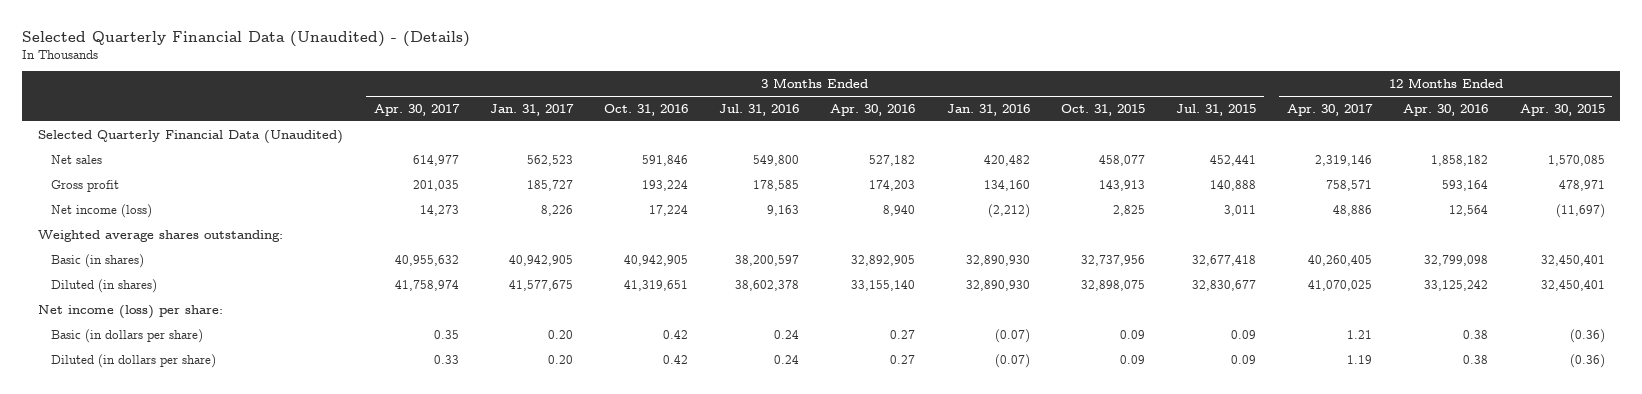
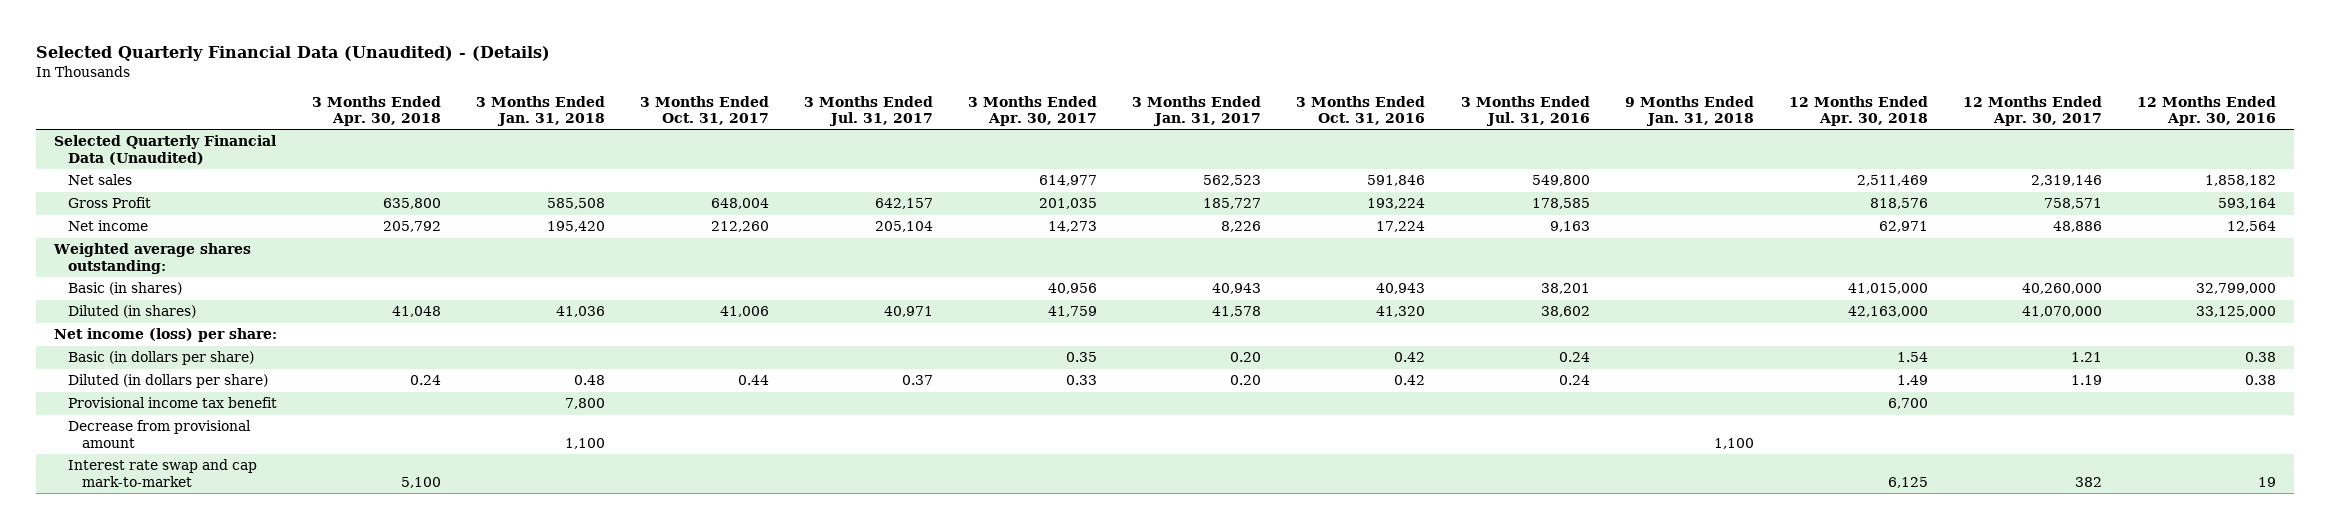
[830,103,916,116] Apr. 30, 2016 -> none
[946,103,1030,116] Jan. 31, 2016 -> none
[1060,103,1145,116] Oct. 31, 2015 -> none
[1176,103,1257,116] Jul. 31, 2015 -> none
[1519,103,1605,116] Apr. 30, 2015 -> none
none -> [311,95,441,127] 3 Months Ended Apr. 30, 2018
none -> [475,95,605,127] 3 Months Ended Jan. 31, 2018
none -> [640,95,770,126] 3 Months Ended Oct. 31, 2017
none -> [804,95,934,127] 3 Months Ended Jul. 31, 2017
none -> [1624,95,1754,127] 9 Months Ended Jan. 31, 2018
none -> [1788,95,1928,127] 12 Months Ended Apr. 30, 2018
[50,179,119,192] Gross profit -> [67,197,151,209] Gross Profit
[50,203,152,218] Net income (loss) -> [67,220,148,232] Net income
[394,254,459,266] 40,955,632 -> [1048,283,1098,295] 40,956
[508,254,573,266] 40,942,905 -> [1212,283,1262,295] 40,943
[624,254,689,266] 40,942,905 -> [1376,283,1426,295] 40,943
[735,254,800,266] 38,200,597 -> [1540,283,1590,295] 38,201
[1308,254,1373,266] 40,260,405 -> [2021,283,2102,295] 40,260,000
[1424,254,1489,266] 32,799,098 -> [2195,283,2276,295] 32,799,000
[394,279,459,291] 41,758,974 -> [1048,306,1098,318] 41,759
[508,279,573,291] 41,577,675 -> [1212,306,1262,318] 41,578
[624,279,689,291] 41,319,651 -> [1376,306,1426,318] 41,320
[735,279,800,291] 38,602,378 -> [1540,306,1590,318] 38,602
[1308,279,1373,291] 41,070,025 -> [2021,306,2102,318] 41,070,000
[1424,279,1489,291] 33,125,242 -> [2195,306,2276,318] 33,125,000
none -> [67,397,277,409] Provisional income tax benefit
none -> [67,420,251,448] Decrease from provisional amount
none -> [67,459,257,487] Interest rate swap and cap mark-to-market

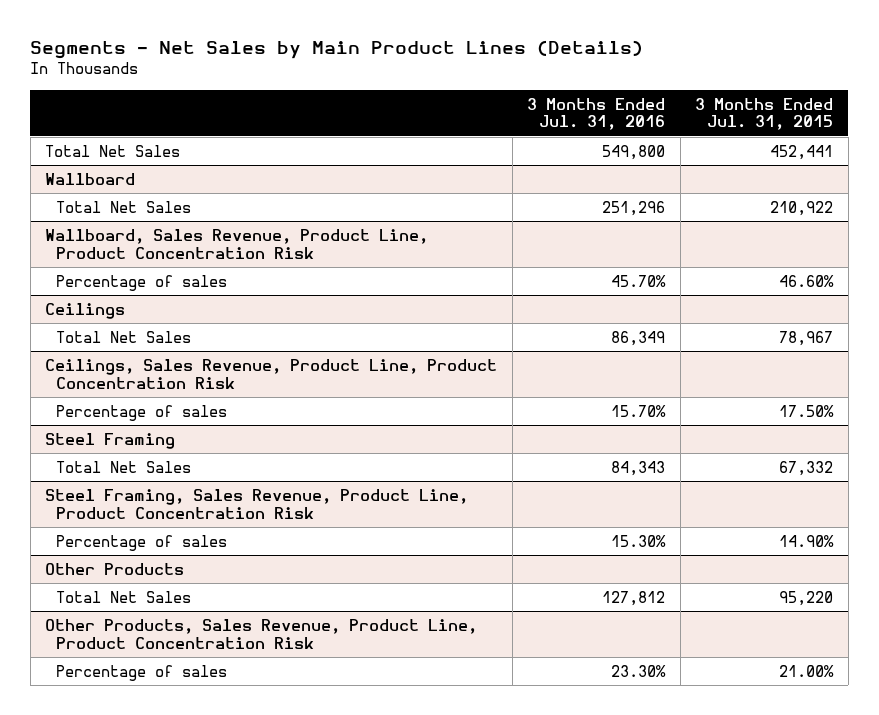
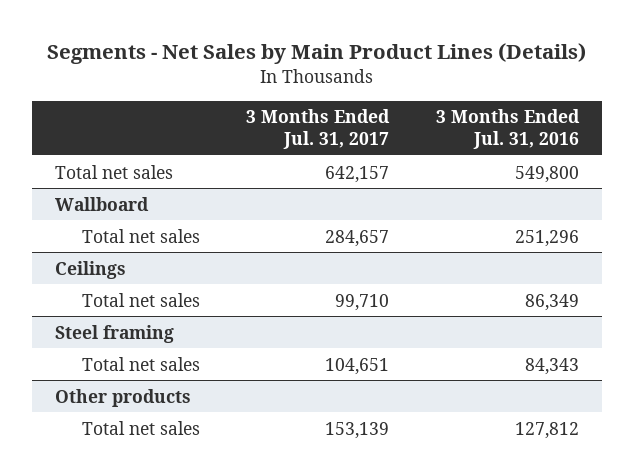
[695,97,834,131] 3 Months Ended Jul. 31, 2015 -> none
none -> [246,109,391,149] 3 Months Ended Jul. 31, 2017
[45,144,181,157] Total Net Sales -> [54,164,173,179] Total net sales
[45,228,429,259] Wallboard, Sales Revenue, Product Line, Product Concentration Risk -> none
[56,274,228,291] Percentage of sales -> none
[56,200,192,213] Total Net Sales -> [81,228,200,243] Total net sales
[45,358,498,389] Ceilings, Sales Revenue, Product Line, Product Concentration Risk -> none
[56,404,228,421] Percentage of sales -> none
[45,488,469,519] Steel Framing, Sales Revenue, Product Line, Product Concentration Risk -> none
[56,534,228,551] Percentage of sales -> none
[45,618,478,649] Other Products, Sales Revenue, Product Line, Product Concentration Risk -> none
[56,664,228,681] Percentage of sales -> none
[56,330,192,343] Total Net Sales -> [81,292,200,307] Total net sales
[45,432,176,449] Steel Framing -> [54,324,174,343] Steel framing
[56,460,192,473] Total Net Sales -> [81,356,200,371] Total net sales
[45,562,185,575] Other Products -> [54,388,191,407] Other products
[56,590,192,603] Total Net Sales -> [81,420,200,435] Total net sales

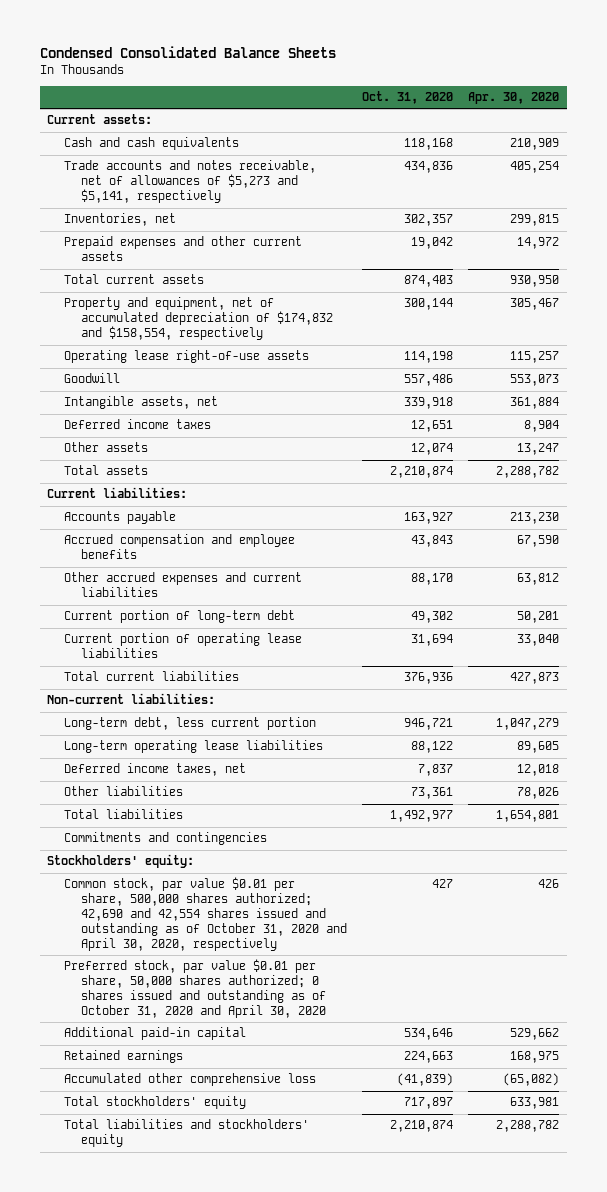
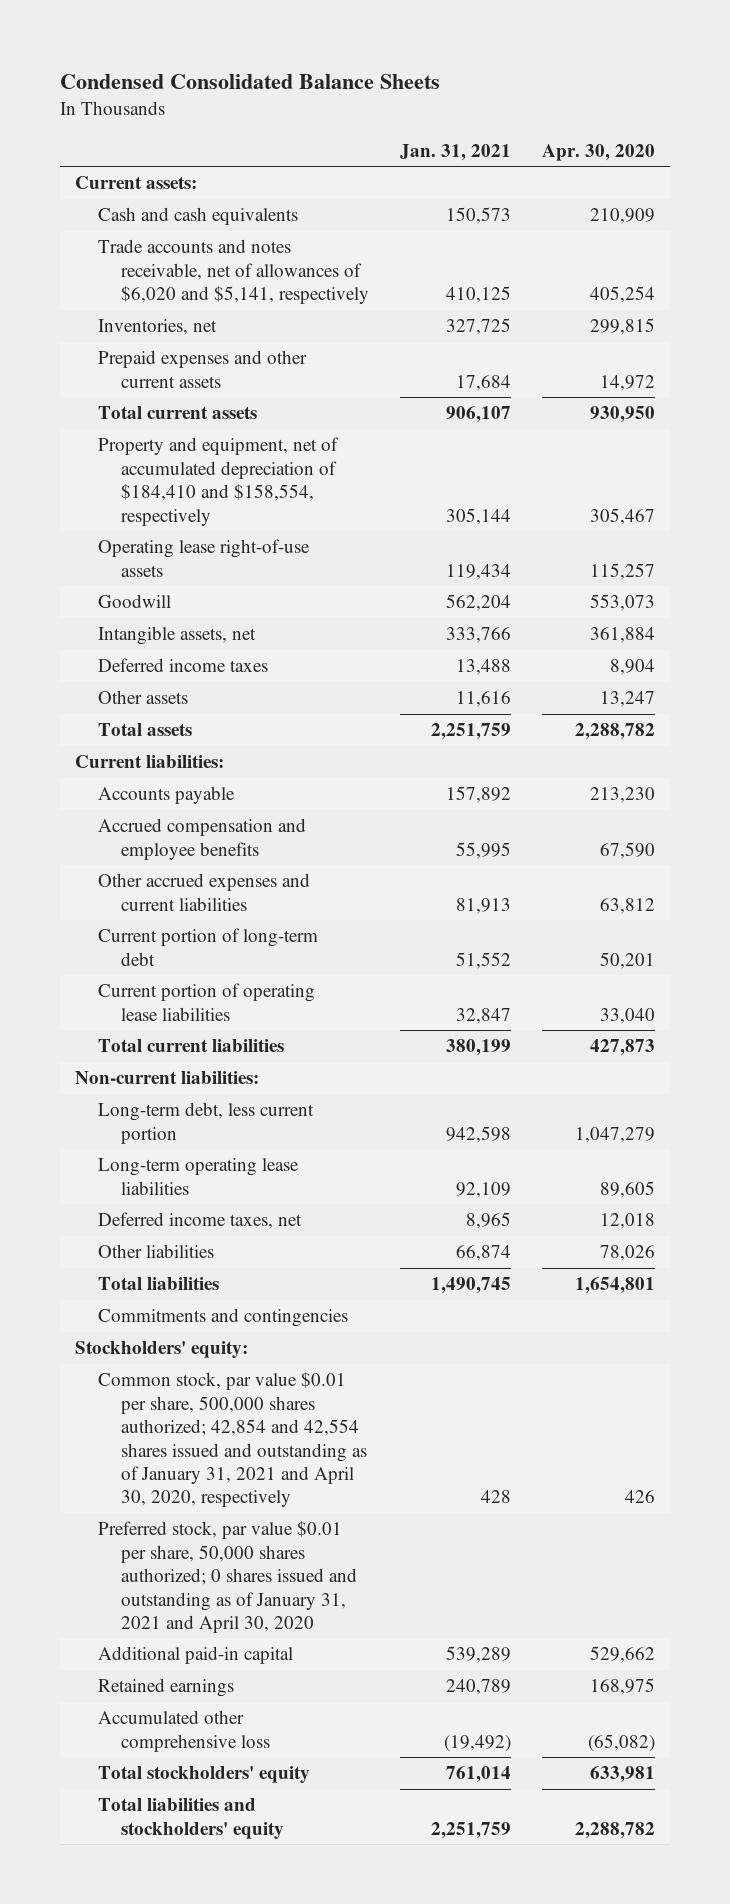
[362,91,454,105] Oct. 31, 2020 -> none
none -> [399,143,511,161] Jan. 31, 2021
[64,160,317,204] Trade accounts and notes receivable, net of allowances of $5,273 and $5,141, respectively -> [97,239,369,305] Trade accounts and notes receivable, net of allowances of $6,020 and $5,141, respectively
[64,297,334,341] Property and equipment, net of accumulated depreciation of $174,832 and $158,554, respectively -> [97,437,339,526] Property and equipment, net of accumulated depreciation of $184,410 and $158,554, respectively
[64,877,348,952] Common stock, par value $0.01 per share, 500,000 shares authorized; 42,690 and 42,554 shares issued and outstanding as of October 31, 2020 and April 30, 2020, respectively -> [97,1372,367,1508] Common stock, par value $0.01 per share, 500,000 shares authorized; 42,854 and 42,554 shares issued and outstanding as of January 31, 2021 and April 30, 2020, respectively
[64,959,327,1019] Preferred stock, par value $0.01 per share, 50,000 shares authorized; 0 shares issued and outstanding as of October 31, 2020 and April 30, 2020 -> [97,1521,357,1633] Preferred stock, par value $0.01 per share, 50,000 shares authorized; 0 shares issued and outstanding as of January 31, 2021 and April 30, 2020

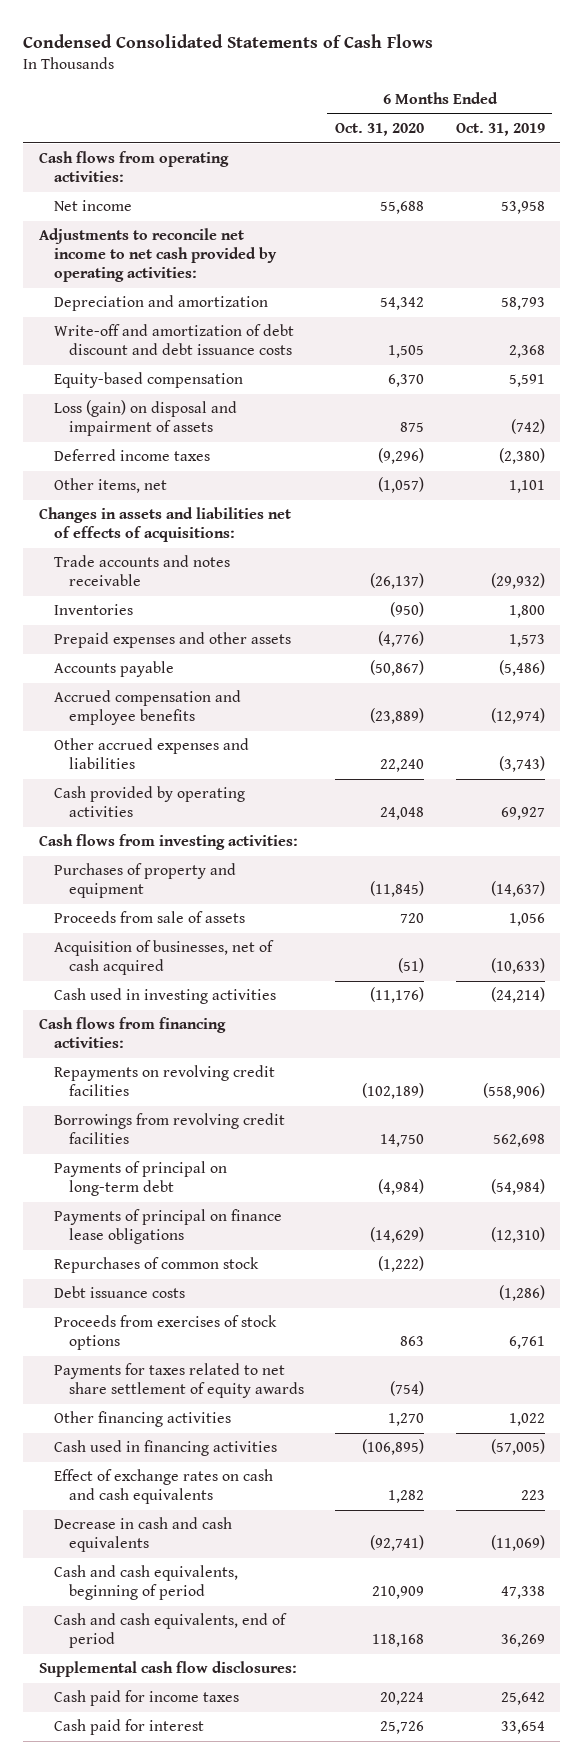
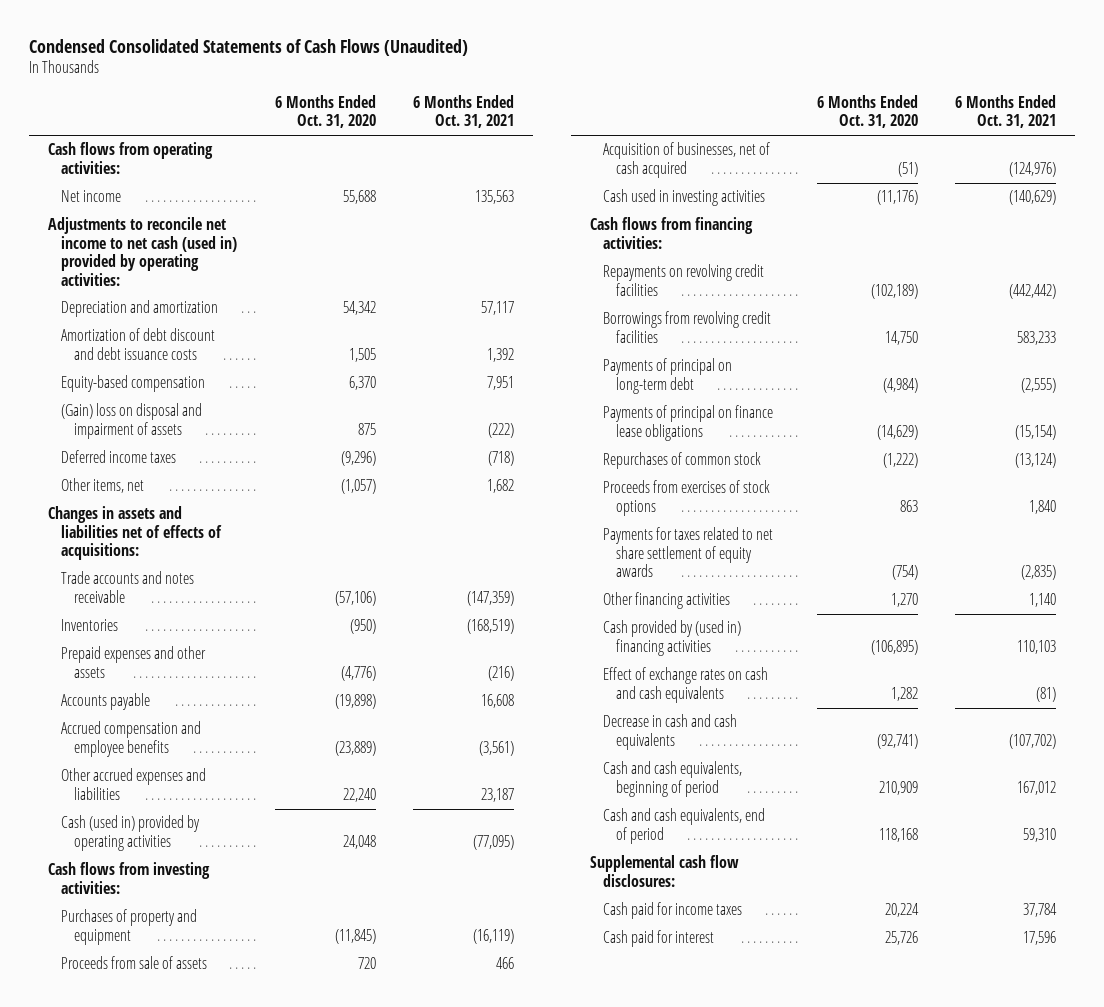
[23,33,434,48] Condensed Consolidated Statements of Cash Flows -> [28,38,468,56] Condensed Consolidated Statements of Cash Flows (Unaudited)
[455,123,545,137] Oct. 31, 2019 -> none
none -> [413,95,515,129] 6 Months Ended Oct. 31, 2021
[39,228,277,283] Adjustments to reconcile net income to net cash provided by operating activities: -> [47,217,238,286] Adjustments to reconcile net income to net cash (used in) provided by operating activities:
[53,324,294,356] Write-off and amortization of debt discount and debt issuance costs -> [61,328,216,360] Amortization of debt discount and debt issuance costs
[53,400,237,437] Loss (gain) on disposal and impairment of assets -> [61,403,203,439] (Gain) loss on disposal and impairment of assets
[370,573,425,590] (26,137) -> [334,590,376,606] (57,106)
[370,660,425,677] (50,867) -> [334,694,376,710] (19,898)
[53,786,245,818] Cash provided by operating activities -> [61,815,201,851] Cash (used in) provided by operating activities
[53,1286,185,1299] Debt issuance costs -> none
[53,1440,277,1457] Cash used in financing activities -> [603,620,742,656] Cash provided by (used in) financing activities

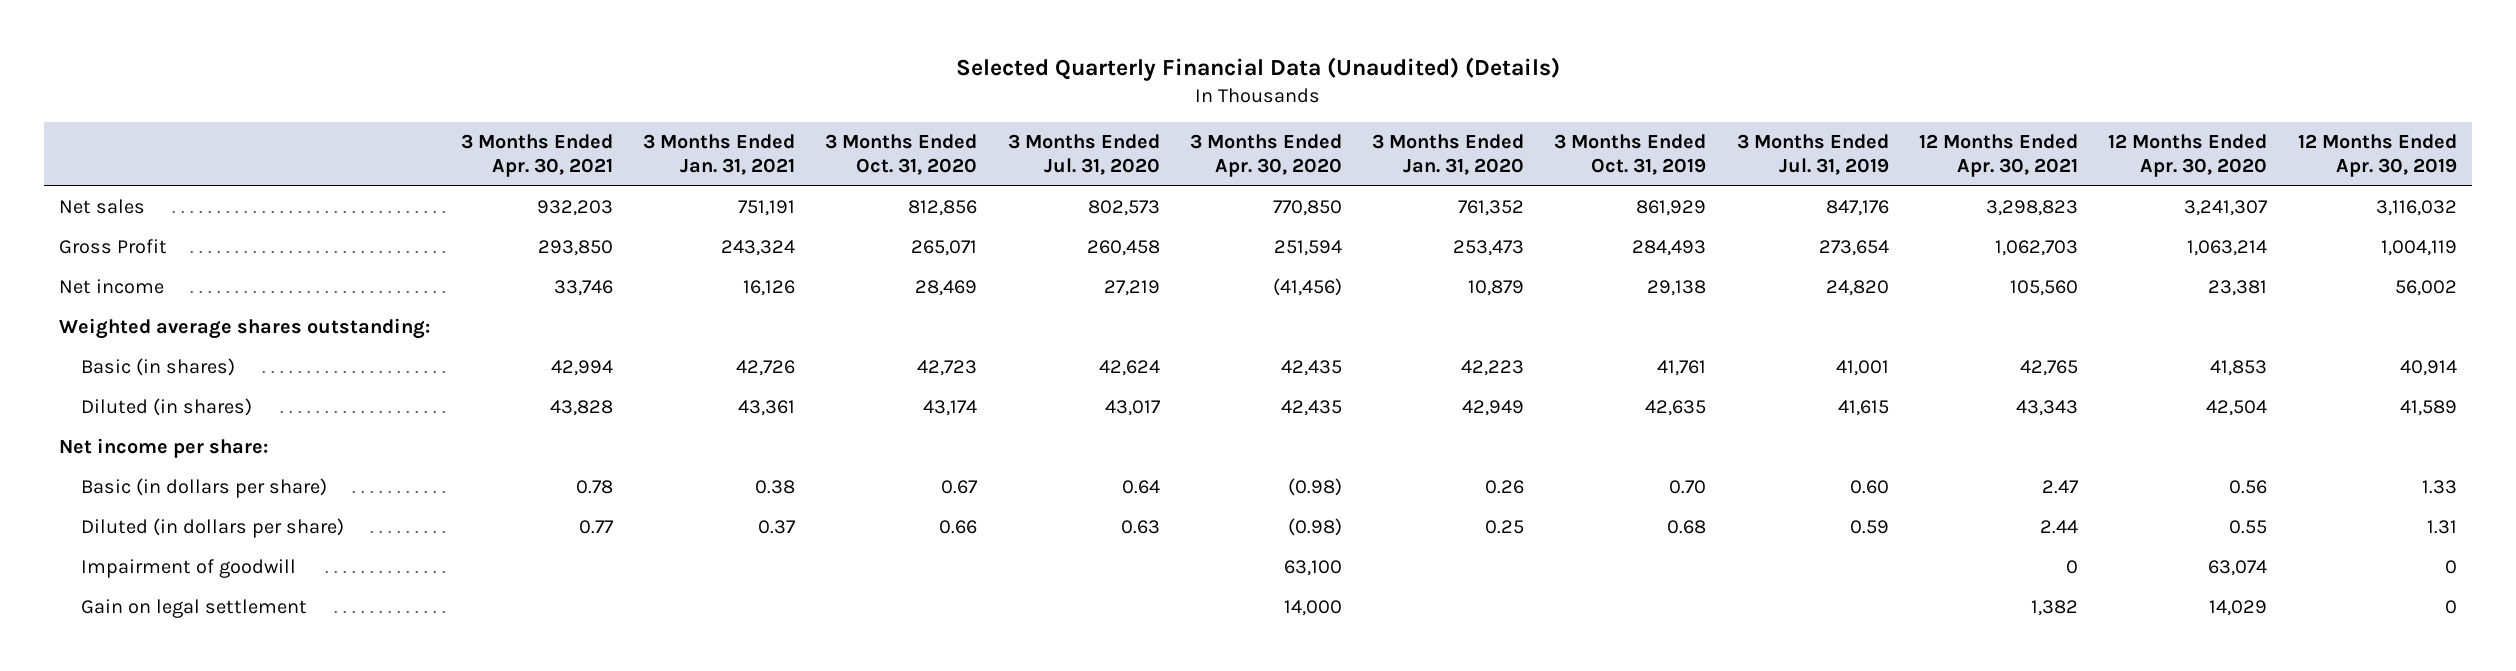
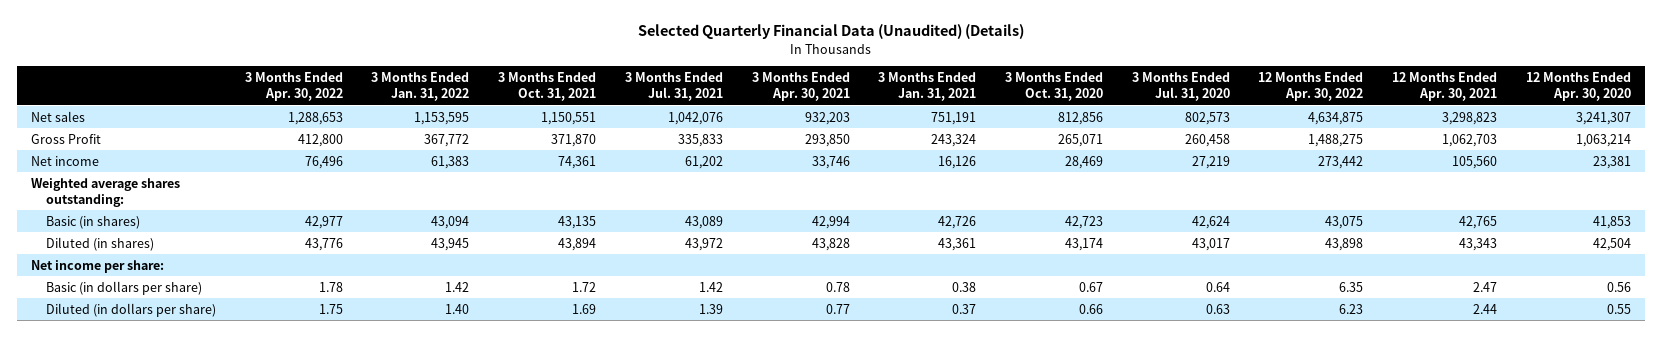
[1189,133,1342,178] 3 Months Ended Apr. 30, 2020 -> none
[1372,133,1525,176] 3 Months Ended Jan. 31, 2020 -> none
[1554,133,1707,176] 3 Months Ended Oct. 31, 2019 -> none
[1736,133,1889,176] 3 Months Ended Jul. 31, 2019 -> none
[2297,133,2457,178] 12 Months Ended Apr. 30, 2019 -> none
none -> [244,71,343,102] 3 Months Ended Apr. 30, 2022
none -> [371,71,470,102] 3 Months Ended Jan. 31, 2022
none -> [498,71,597,102] 3 Months Ended Oct. 31, 2021
none -> [624,71,723,102] 3 Months Ended Jul. 31, 2021
none -> [1258,71,1364,102] 12 Months Ended Apr. 30, 2022
[81,559,297,579] Impairment of goodwill -> none
[81,599,308,619] Gain on legal settlement -> none

